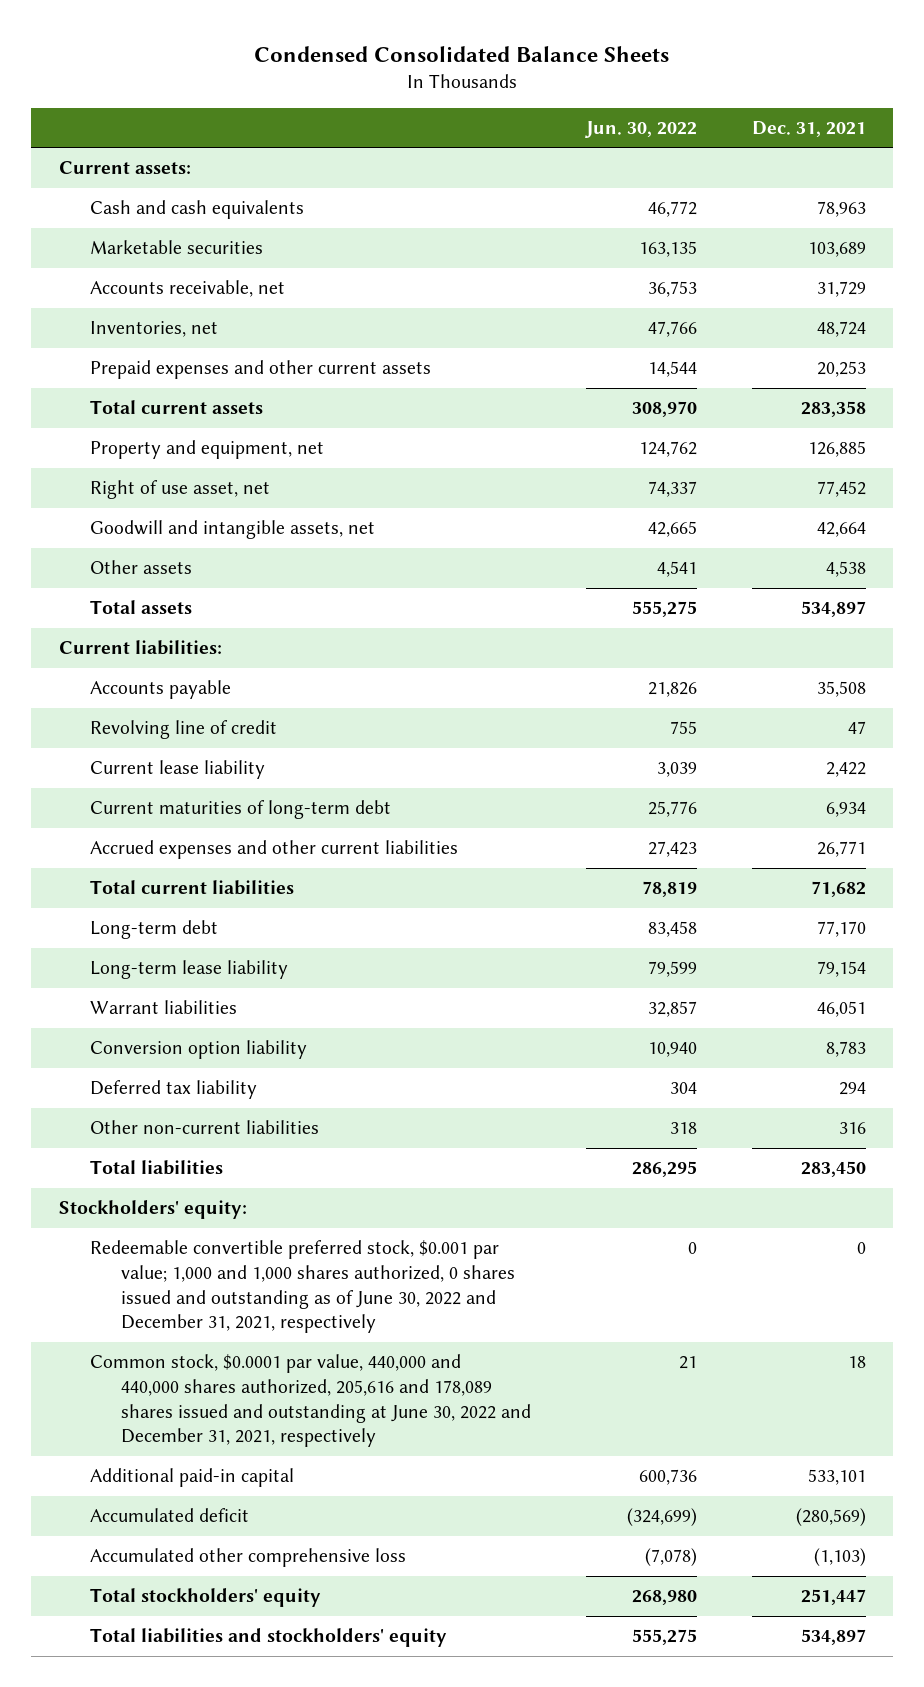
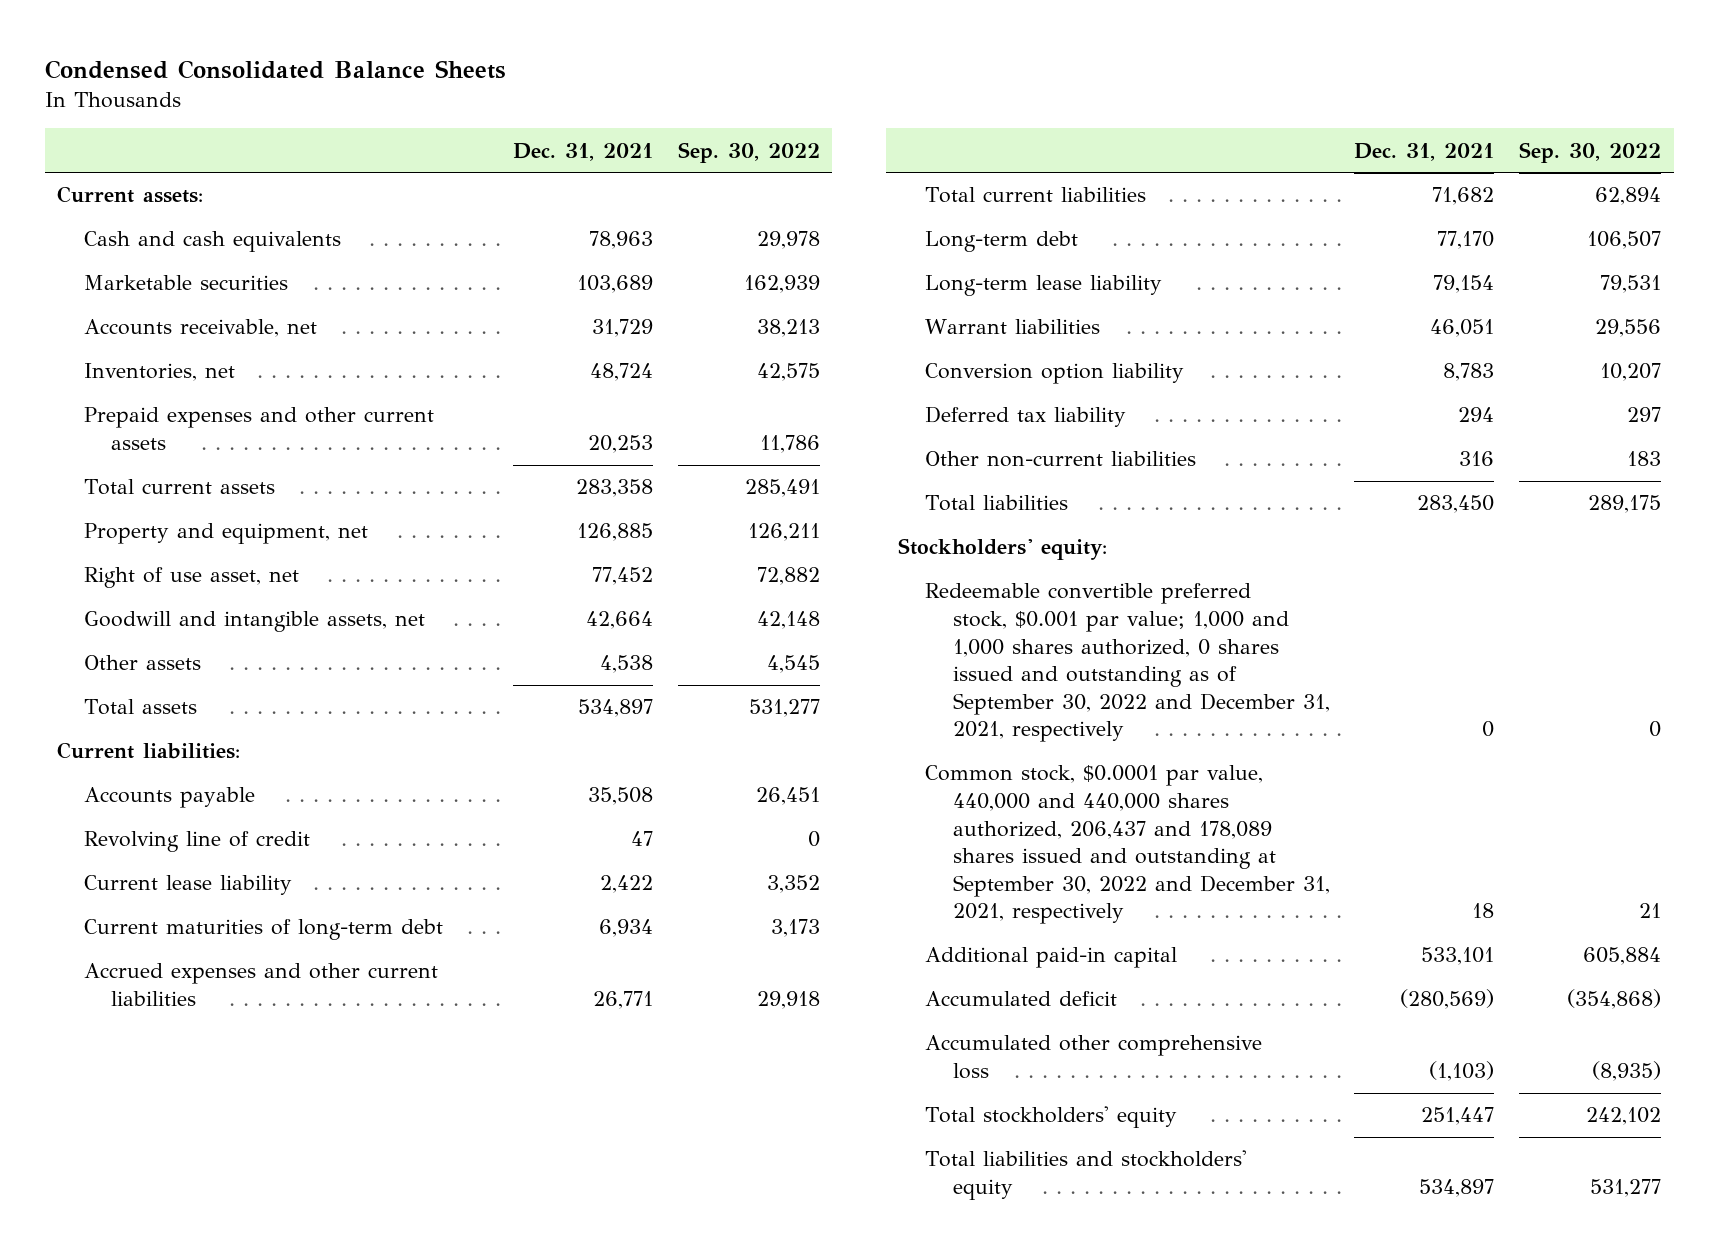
[584,120,697,138] Jun. 30, 2022 -> none
none -> [677,141,820,163] Sep. 30, 2022
[89,1240,515,1334] Redeemable convertible preferred stock, $0.001 par value; 1,000 and 1,000 shares authorized, 0 shares issued and outstanding as of June 30, 2022 and December 31, 2021, respectively -> [925,583,1330,743] Redeemable convertible preferred stock, $0.001 par value; 1,000 and 1,000 shares authorized, 0 shares issued and outstanding as of September 30, 2022 and December 31, 2021, respectively
[89,1354,531,1448] Common stock, $0.0001 par value, 440,000 and 440,000 shares authorized, 205,616 and 178,089 shares issued and outstanding at June 30, 2022 and December 31, 2021, respectively -> [925,765,1330,925] Common stock, $0.0001 par value, 440,000 and 440,000 shares authorized, 206,437 and 178,089 shares issued and outstanding at September 30, 2022 and December 31, 2021, respectively

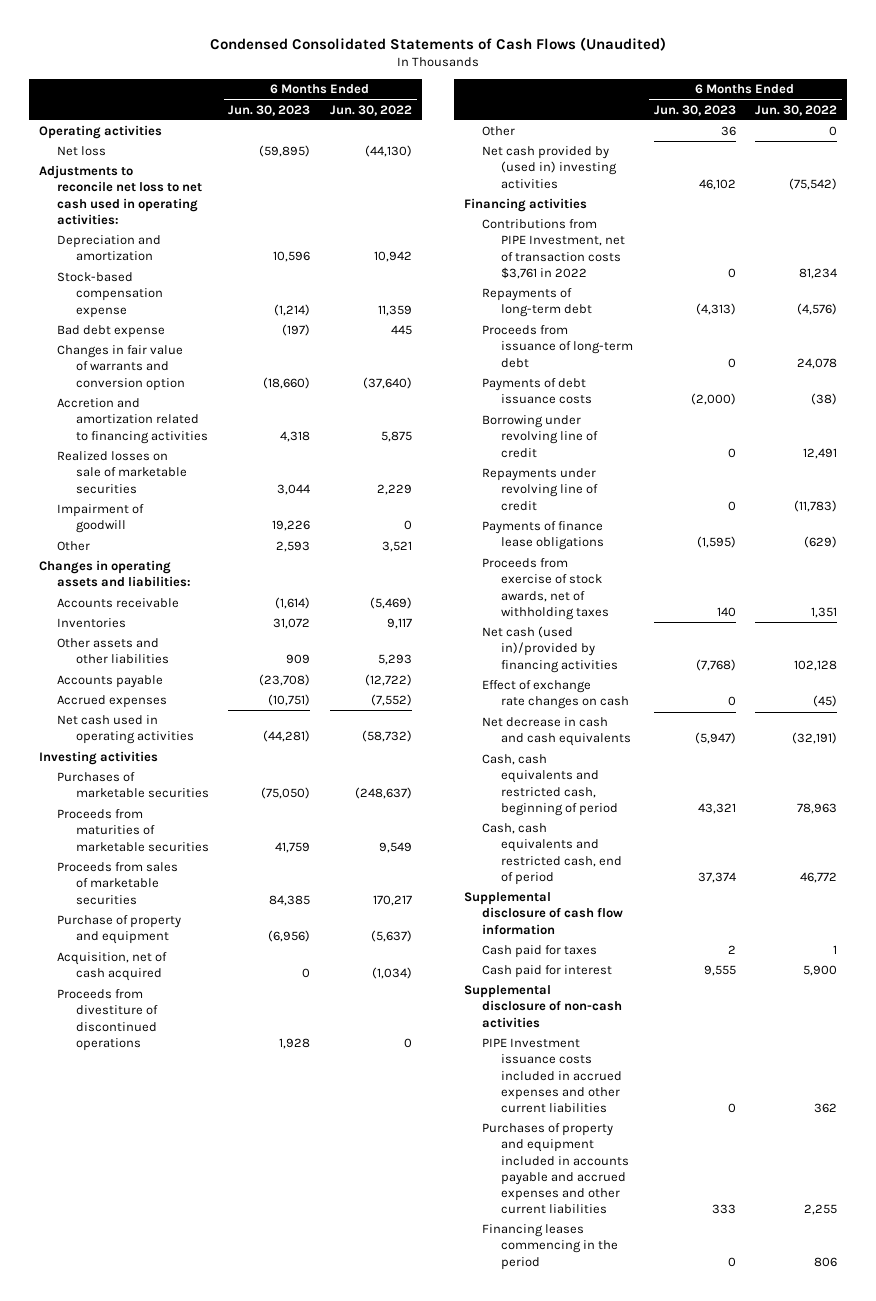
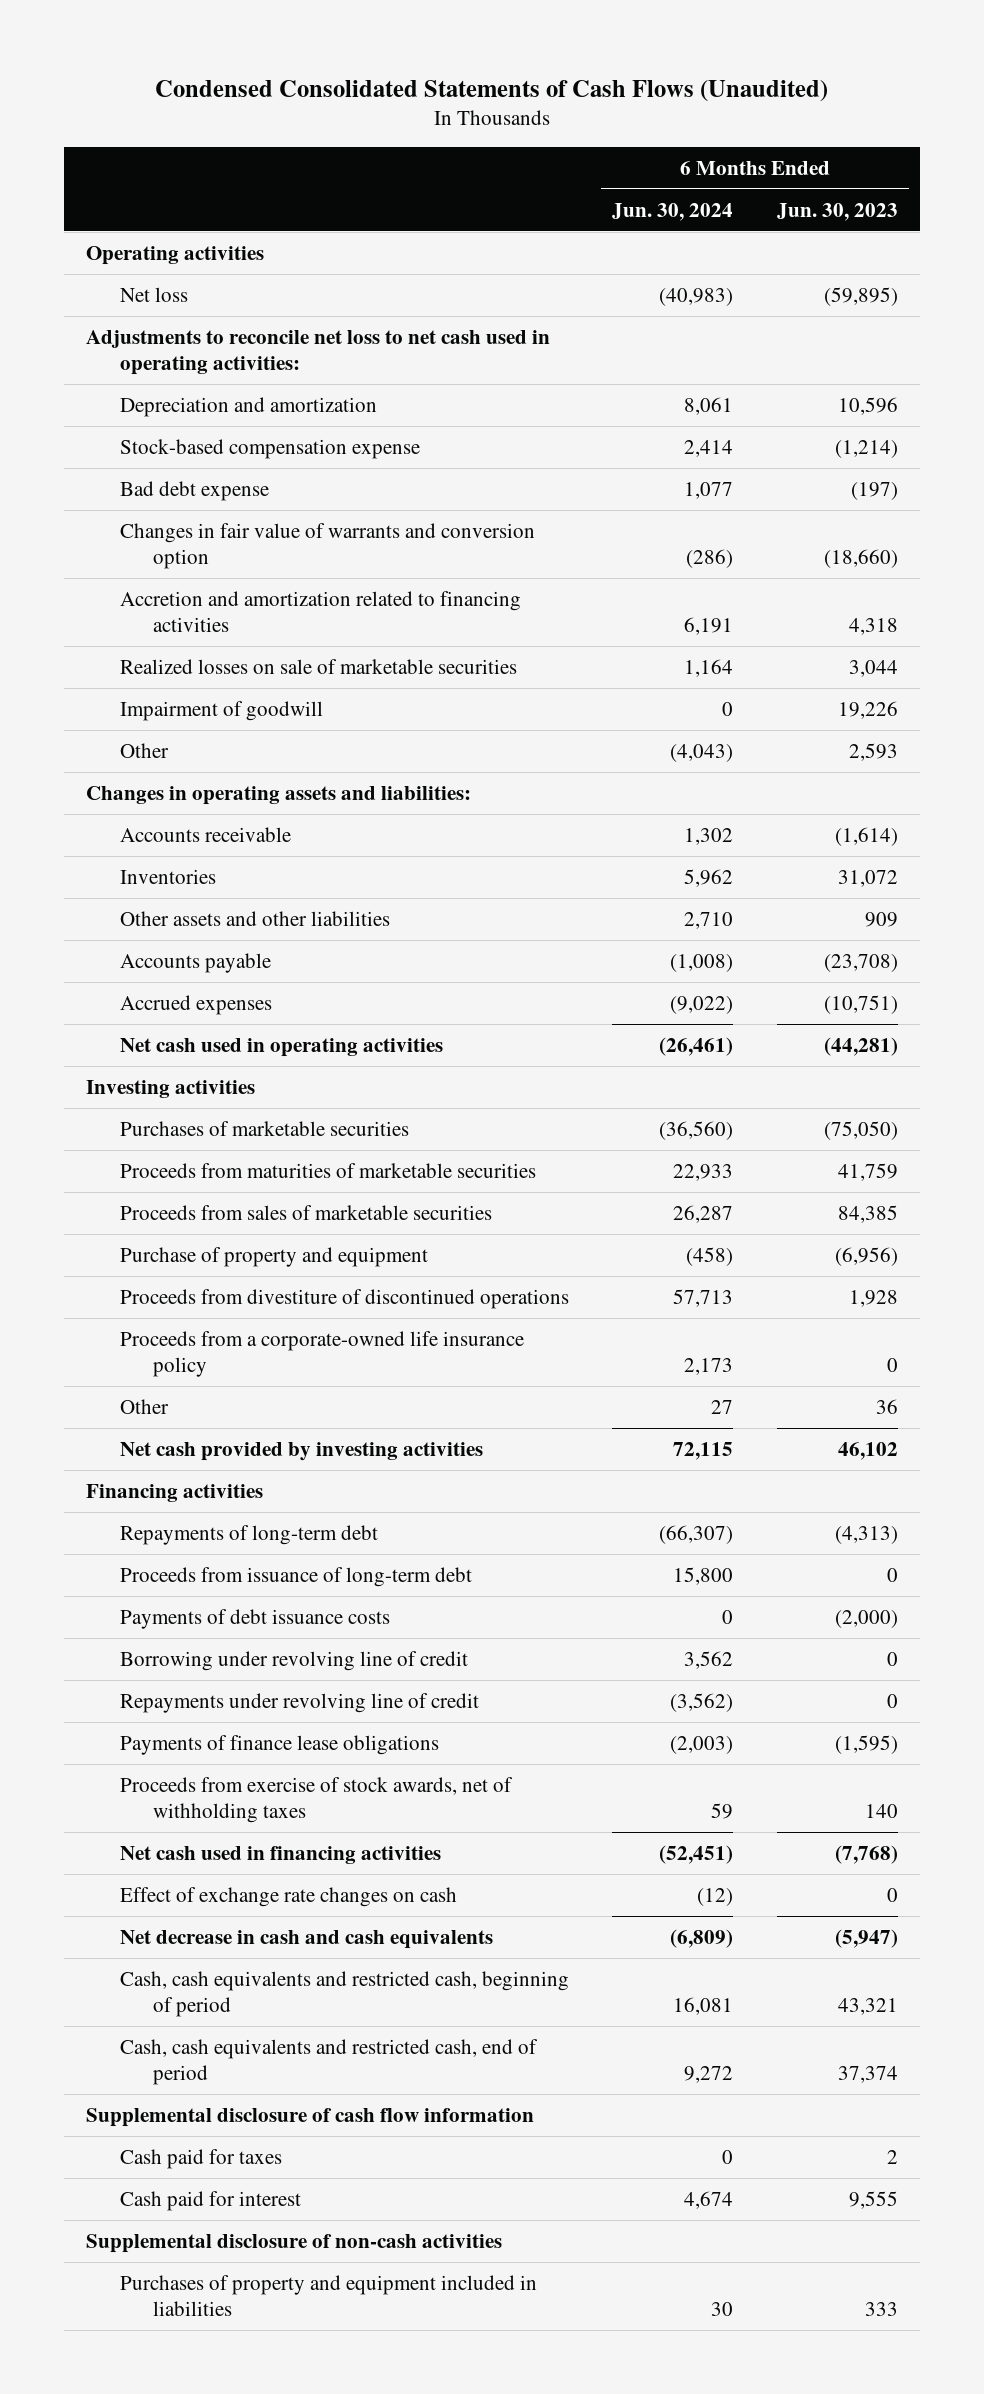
[330,104,413,116] Jun. 30, 2022 -> none
none -> [612,202,734,221] Jun. 30, 2024
[57,952,168,982] Acquisition, net of cash acquired -> none
none -> [119,1331,524,1377] Proceeds from a corporate-owned life insurance policy
[482,146,617,189] Net cash provided by (used in) investing activities -> [119,1442,483,1462] Net cash provided by investing activities
[482,219,625,279] Contributions from PIPE Investment, net of transaction costs $3,761 in 2022 -> none
[482,626,618,673] Net cash (used in)/provided by financing activities -> [119,1846,441,1865] Net cash used in financing activities
[482,1038,622,1113] PIPE Investment issuance costs included in accrued expenses and other current liabilities -> none
[482,1224,618,1270] Financing leases commencing in the period -> none
[482,1123,629,1215] Purchases of property and equipment included in accounts payable and accrued expenses and other current liabilities -> [119,2275,537,2316] Purchases of property and equipment included in liabilities

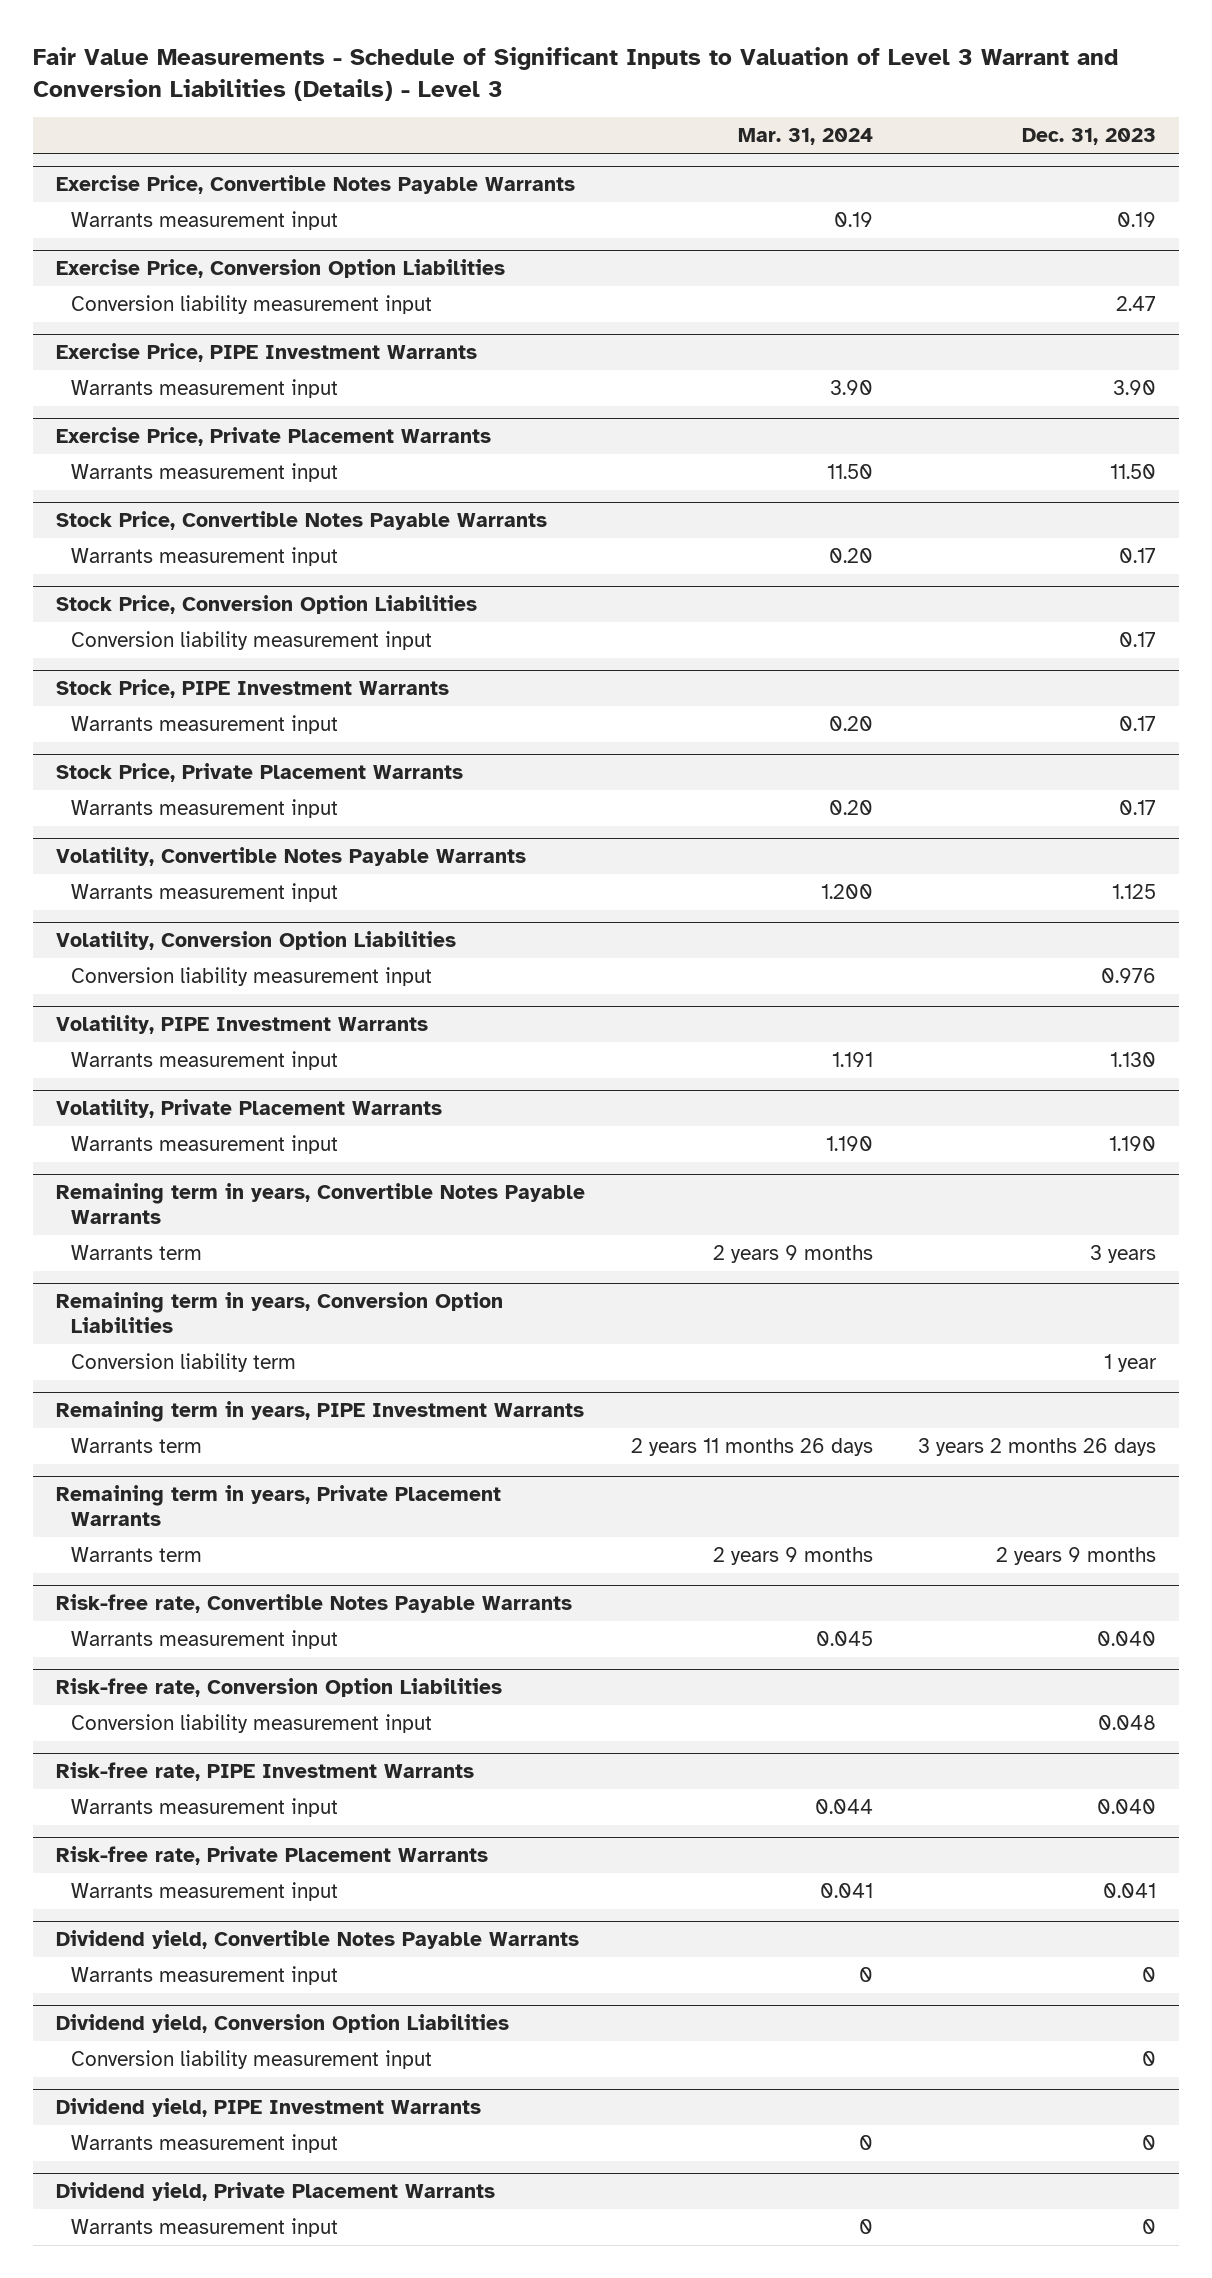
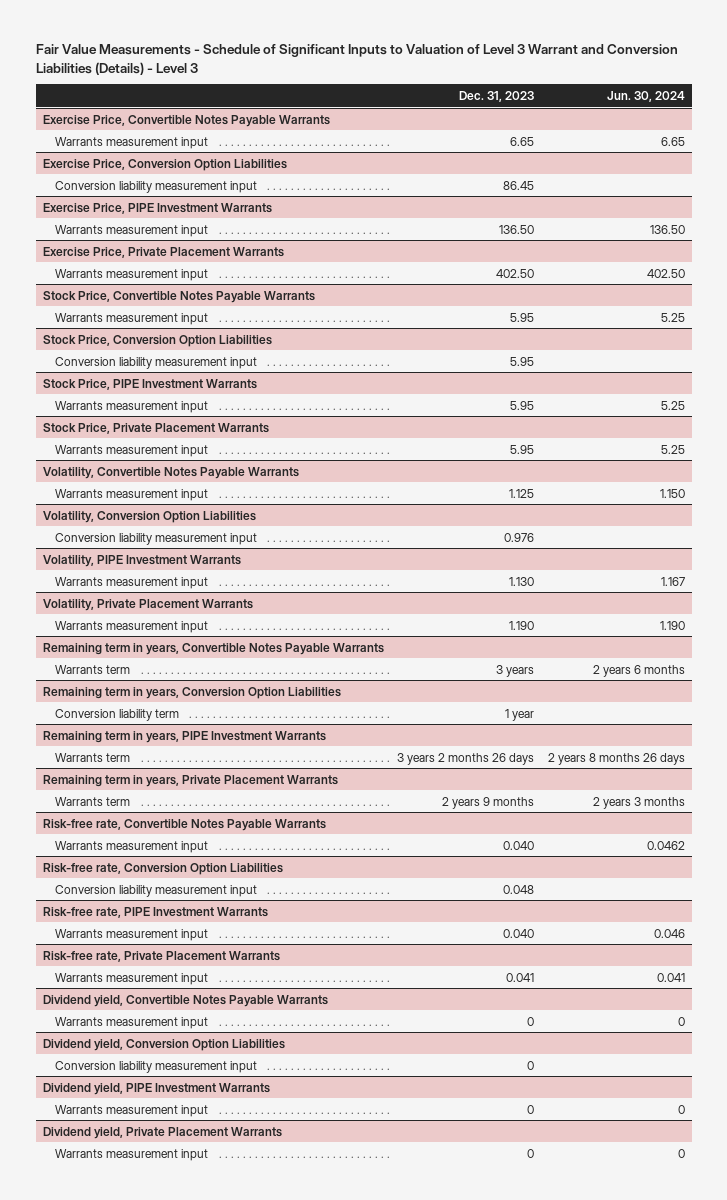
[737,128,873,146] Mar. 31, 2024 -> none
none -> [606,90,685,102] Jun. 30, 2024
[1117,211,1157,227] 0.19 -> [510,136,535,146] 6.65
[1116,295,1157,311] 2.47 -> [503,180,535,190] 86.45
[1113,379,1157,395] 3.90 -> [499,224,535,234] 136.50
[1110,463,1157,479] 11.50 -> [496,268,535,278] 402.50
[1119,547,1157,563] 0.17 -> [510,312,535,322] 5.95
[1119,631,1157,647] 0.17 -> [510,356,535,366] 5.95
[1119,715,1157,731] 0.17 -> [510,400,535,410] 5.95
[1119,799,1157,815] 0.17 -> [510,444,535,454] 5.95

